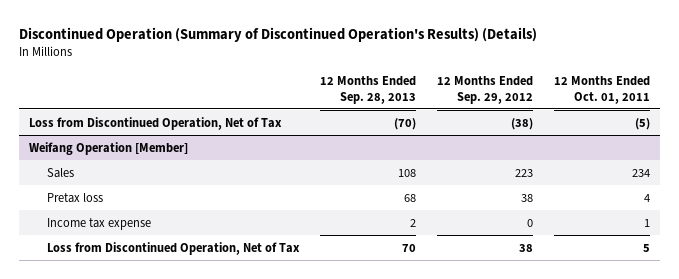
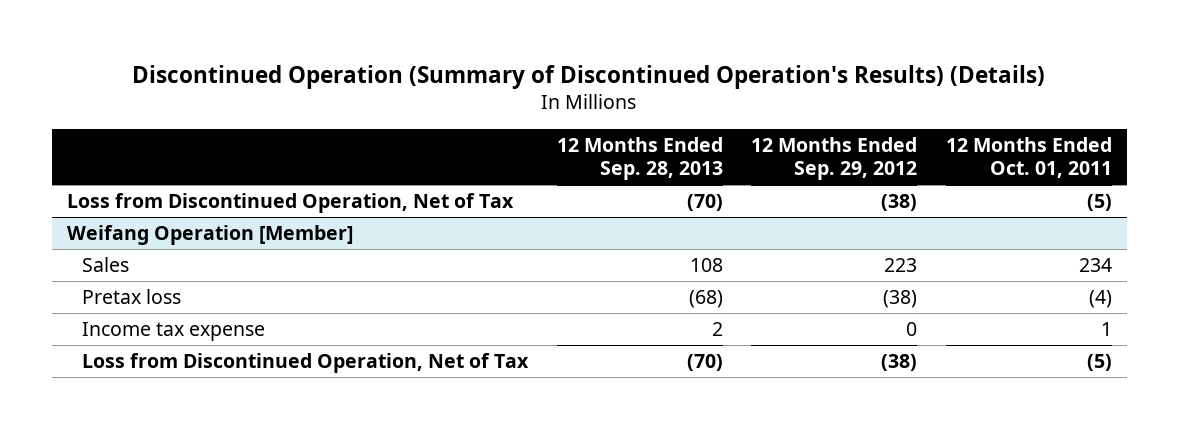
[404,193,417,202] 68 -> [688,290,723,309] (68)
[520,193,533,202] 38 -> [883,290,918,309] (38)
[643,193,650,202] 4 -> [1089,290,1113,309] (4)
[402,243,417,252] 70 -> [686,354,723,372] (70)
[518,243,533,252] 38 -> [881,354,918,372] (38)
[642,243,650,252] 5 -> [1087,354,1113,372] (5)

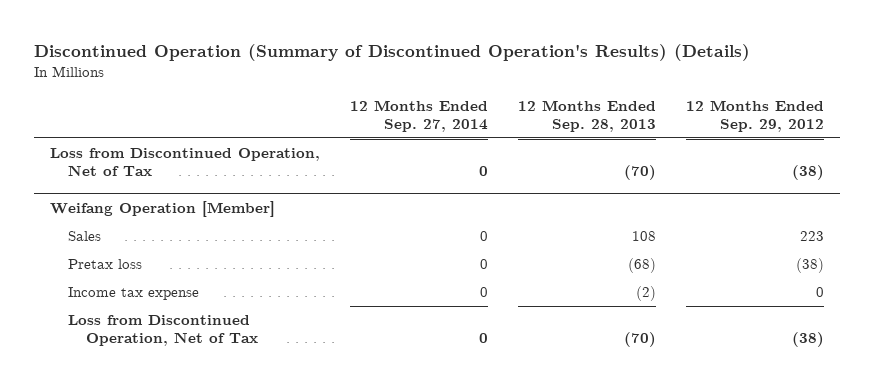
[946,136,1113,179] 12 Months Ended Oct. 01, 2011 -> none
none -> [349,100,488,132] 12 Months Ended Sep. 27, 2014
[711,322,723,337] 2 -> [636,286,657,302] (2)

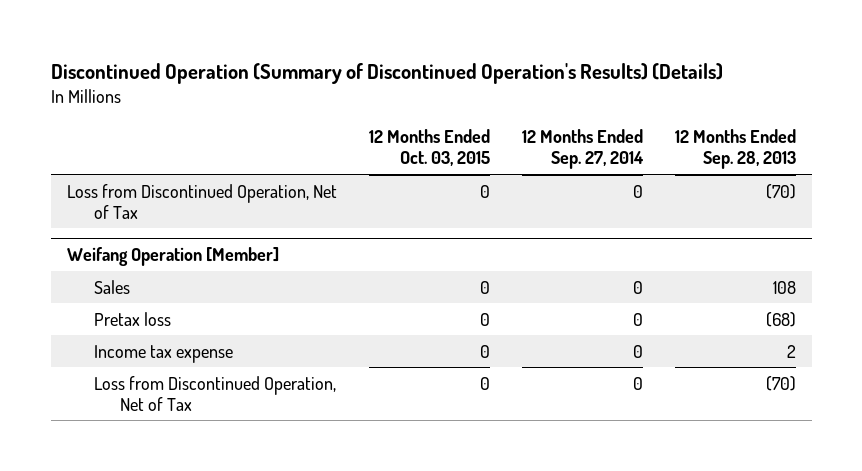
[686,100,825,132] 12 Months Ended Sep. 29, 2012 -> none
none -> [368,129,490,167] 12 Months Ended Oct. 03, 2015
[636,286,657,302] (2) -> [786,344,796,358] 2

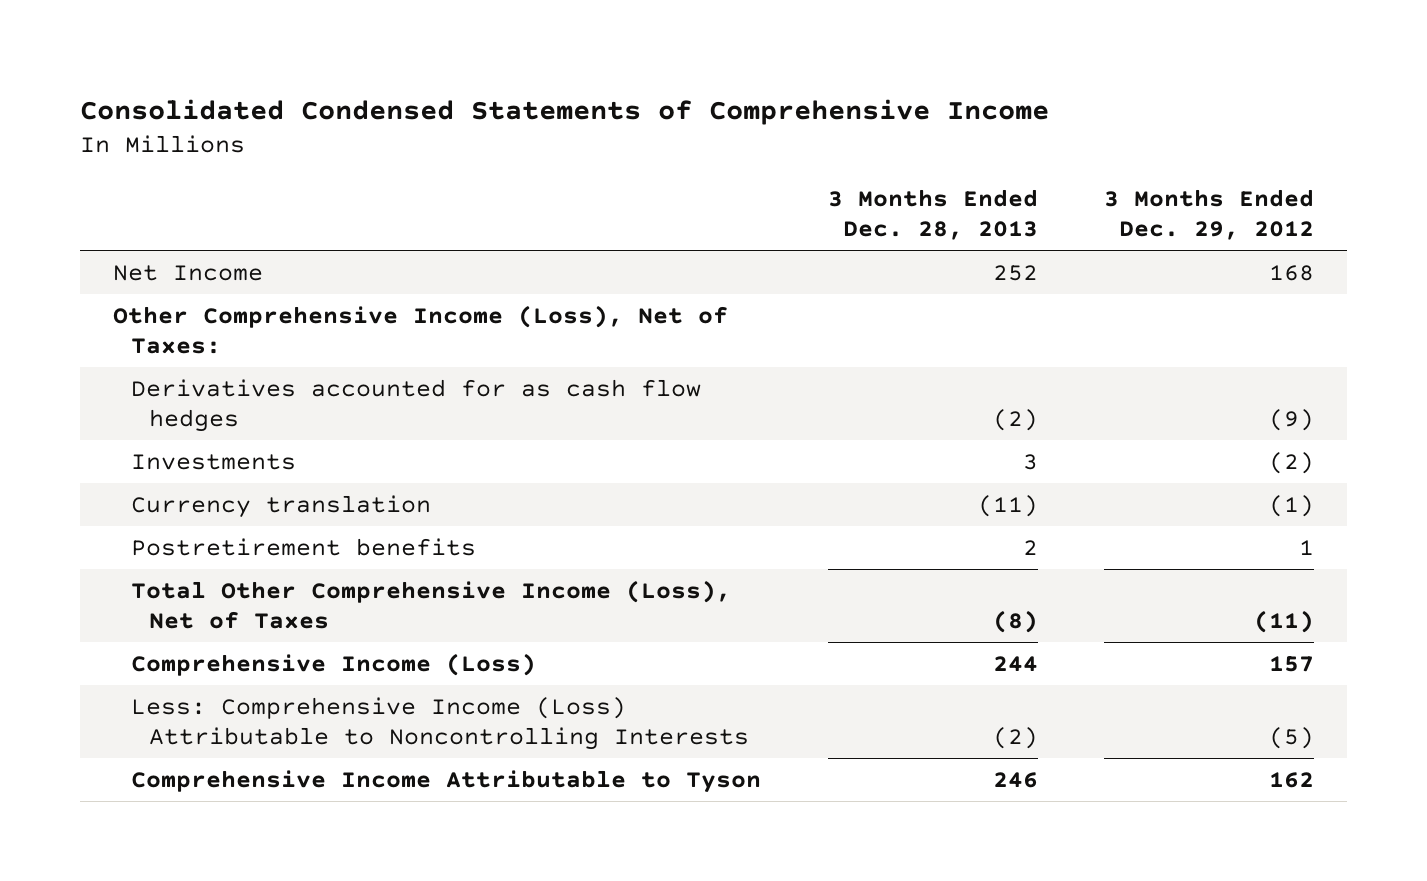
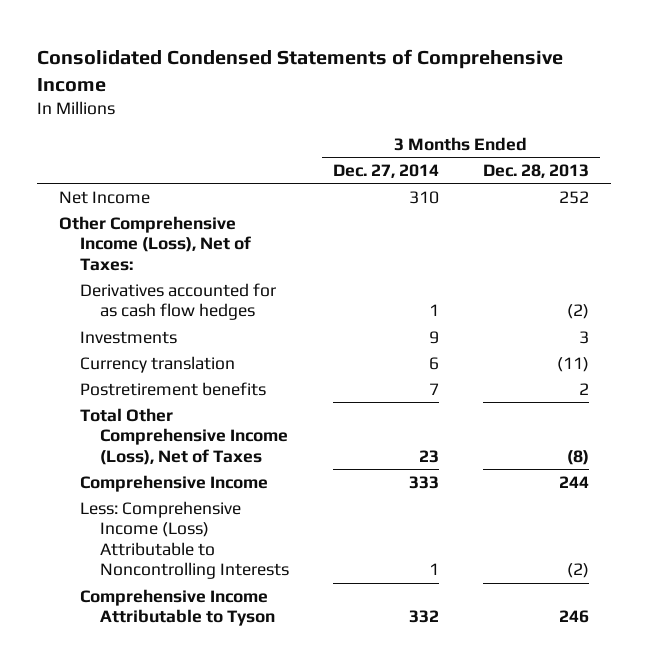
[1104,189,1315,240] 3 Months Ended Dec. 29, 2012 -> none
none -> [333,163,440,178] Dec. 27, 2014
[131,652,537,676] Comprehensive Income (Loss) -> [79,474,268,492] Comprehensive Income

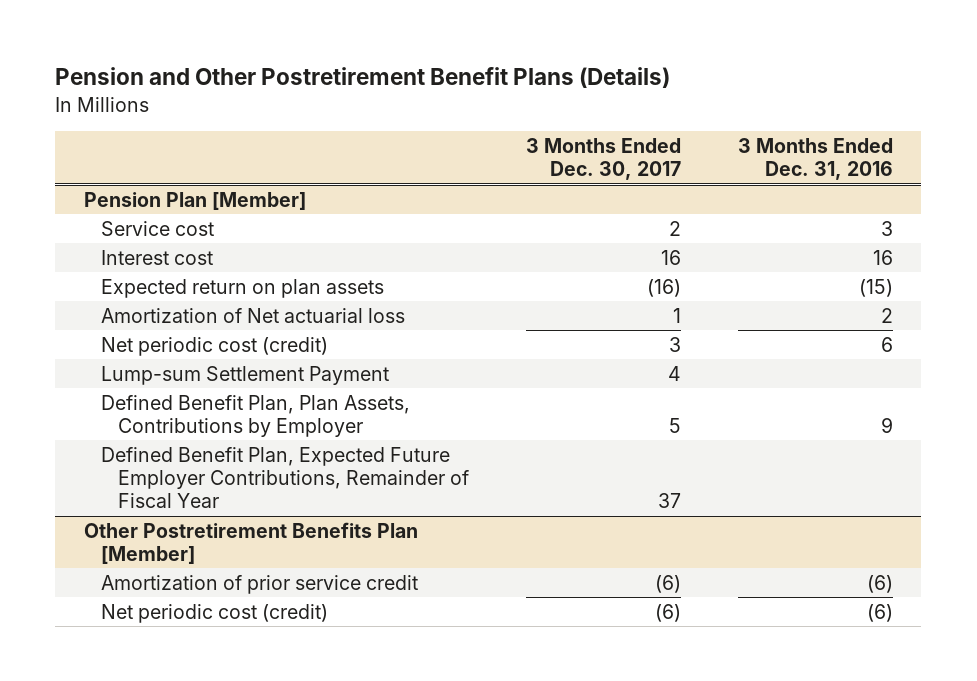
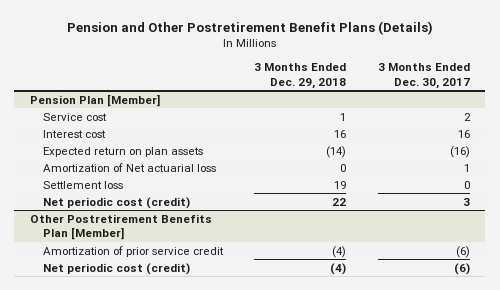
[737,137,893,181] 3 Months Ended Dec. 31, 2016 -> none
none -> [254,63,347,89] 3 Months Ended Dec. 29, 2018
none -> [42,180,123,189] Settlement loss
[100,365,389,385] Lump-sum Settlement Payment -> none
[100,394,410,438] Defined Benefit Plan, Plan Assets, Contributions by Employer -> none
[100,446,469,509] Defined Benefit Plan, Expected Future Employer Contributions, Remainder of Fiscal Year -> none

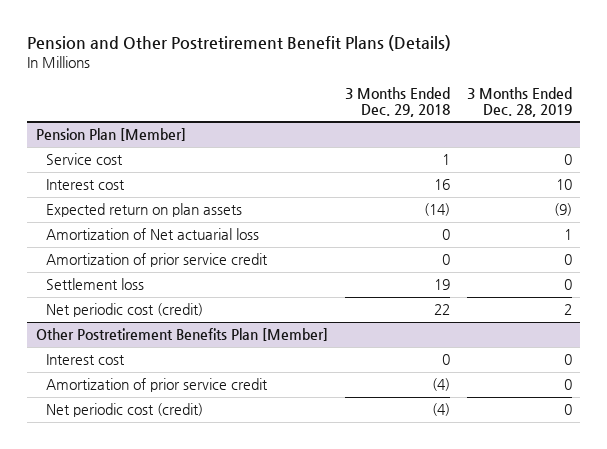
[377,63,470,89] 3 Months Ended Dec. 30, 2017 -> none
none -> [466,87,572,118] 3 Months Ended Dec. 28, 2019
none -> [45,253,268,268] Amortization of prior service credit
none -> [45,354,125,366] Interest cost

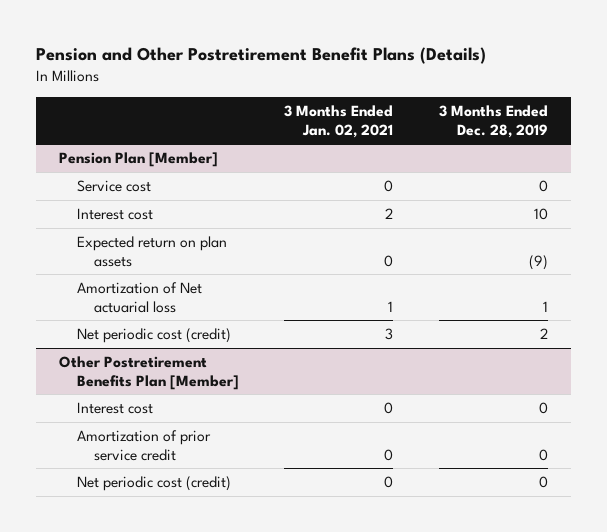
[344,87,450,118] 3 Months Ended Dec. 29, 2018 -> none
none -> [284,105,394,138] 3 Months Ended Jan. 02, 2021
[45,253,268,268] Amortization of prior service credit -> none
[45,278,144,291] Settlement loss -> none

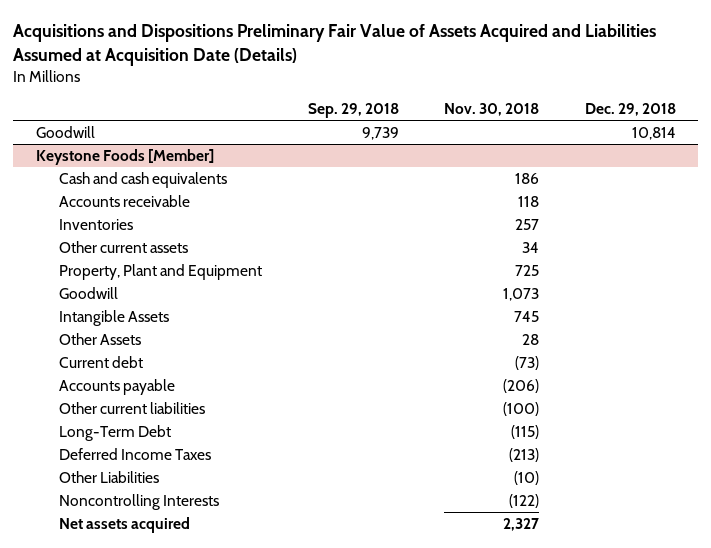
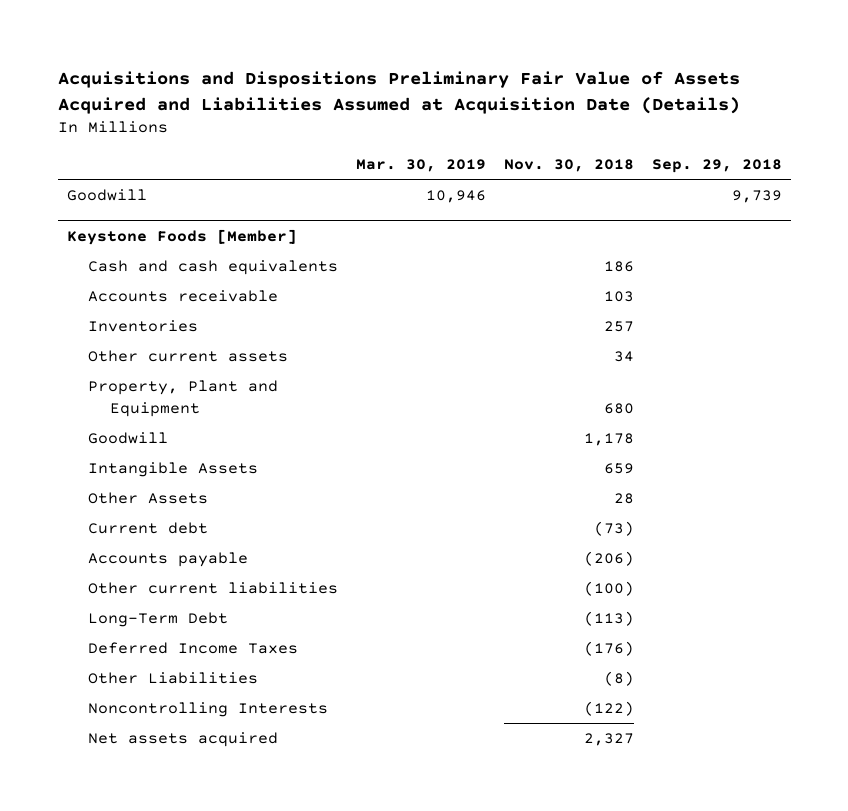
[584,103,676,117] Dec. 29, 2018 -> none
none -> [356,158,487,172] Mar. 30, 2019
[518,195,540,207] 118 -> [603,291,634,303] 103
[515,264,540,276] 725 -> [603,402,634,414] 680
[503,287,540,301] 1,073 -> [583,433,634,447] 1,178
[514,310,540,322] 745 -> [603,463,634,475] 659
[511,424,540,439] (115) -> [583,611,634,627] (113)
[509,447,540,462] (213) -> [583,641,634,657] (176)
[514,470,540,485] (10) -> [603,671,634,687] (8)

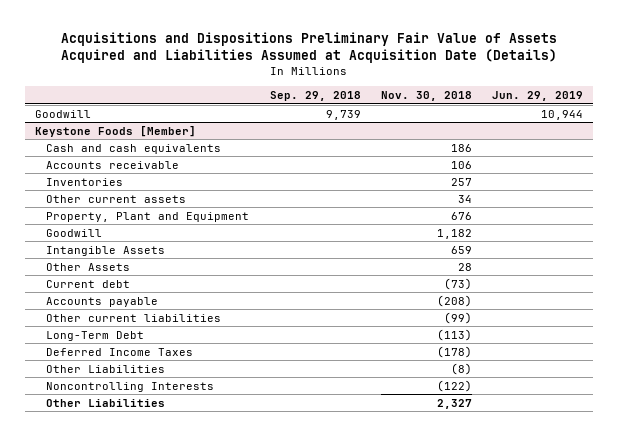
[356,158,487,172] Mar. 30, 2019 -> none
none -> [492,91,584,102] Jun. 29, 2019
[603,291,634,303] 103 -> [450,160,472,169] 106
[603,402,634,414] 680 -> [450,211,472,220] 676
[583,433,634,447] 1,178 -> [436,228,472,239] 1,182
[583,551,634,567] (206) -> [436,294,472,307] (208)
[583,581,634,597] (100) -> [443,311,472,324] (99)
[583,641,634,657] (176) -> [436,345,472,358] (178)
[88,732,279,748] Net assets acquired -> [46,398,166,407] Other Liabilities

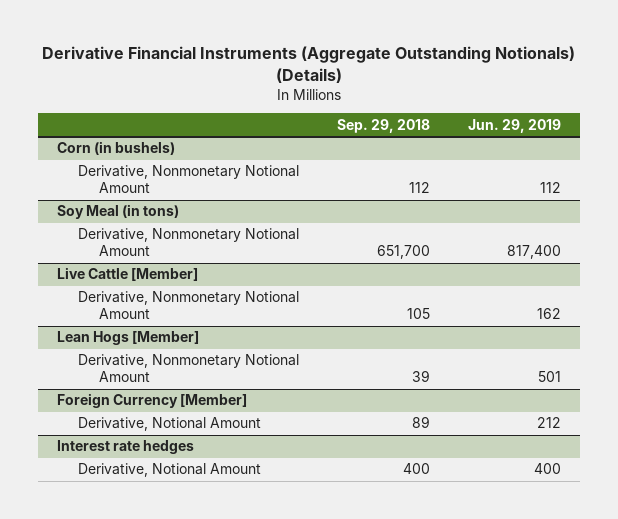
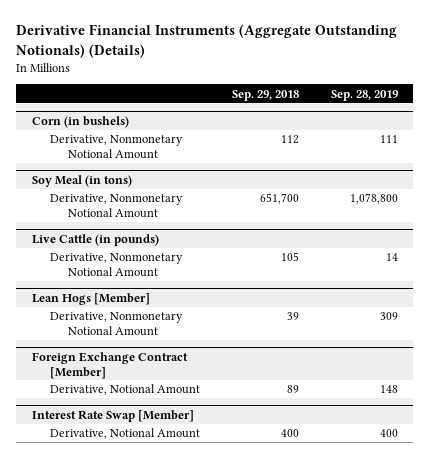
[468,118,562,133] Jun. 29, 2019 -> none
none -> [330,89,398,101] Sep. 28, 2019
[56,267,198,282] Live Cattle [Member] -> [31,233,159,246] Live Cattle (in pounds)
[56,393,247,409] Foreign Currency [Member] -> [31,351,188,379] Foreign Exchange Contract [Member]
[56,440,194,455] Interest rate hedges -> [31,409,194,422] Interest Rate Swap [Member]

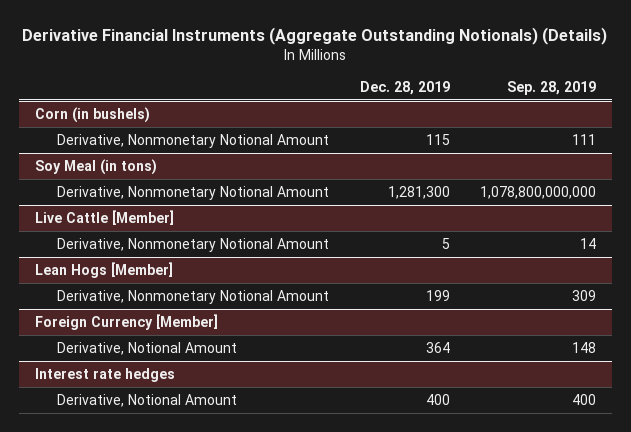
[231,89,299,101] Sep. 29, 2018 -> none
none -> [359,80,450,95] Dec. 28, 2019
[349,193,398,205] 1,078,800 -> [480,186,597,200] 1,078,800,000,000
[31,233,159,246] Live Cattle (in pounds) -> [34,210,174,226] Live Cattle [Member]
[31,351,188,379] Foreign Exchange Contract [Member] -> [34,314,218,331] Foreign Currency [Member]
[31,409,194,422] Interest Rate Swap [Member] -> [34,368,175,383] Interest rate hedges

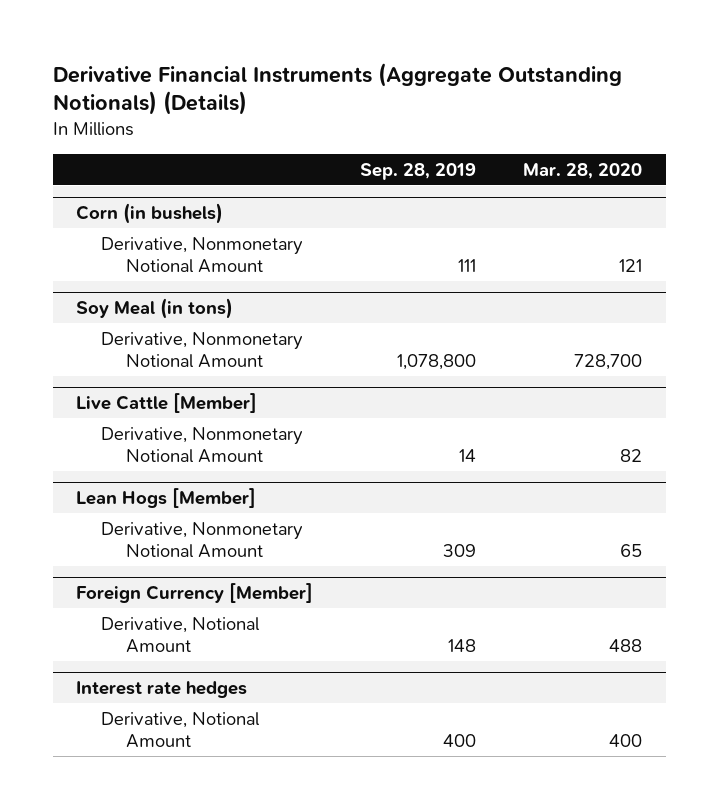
[359,80,450,95] Dec. 28, 2019 -> none
none -> [523,162,643,179] Mar. 28, 2020
[480,186,597,200] 1,078,800,000,000 -> [397,353,477,370] 1,078,800

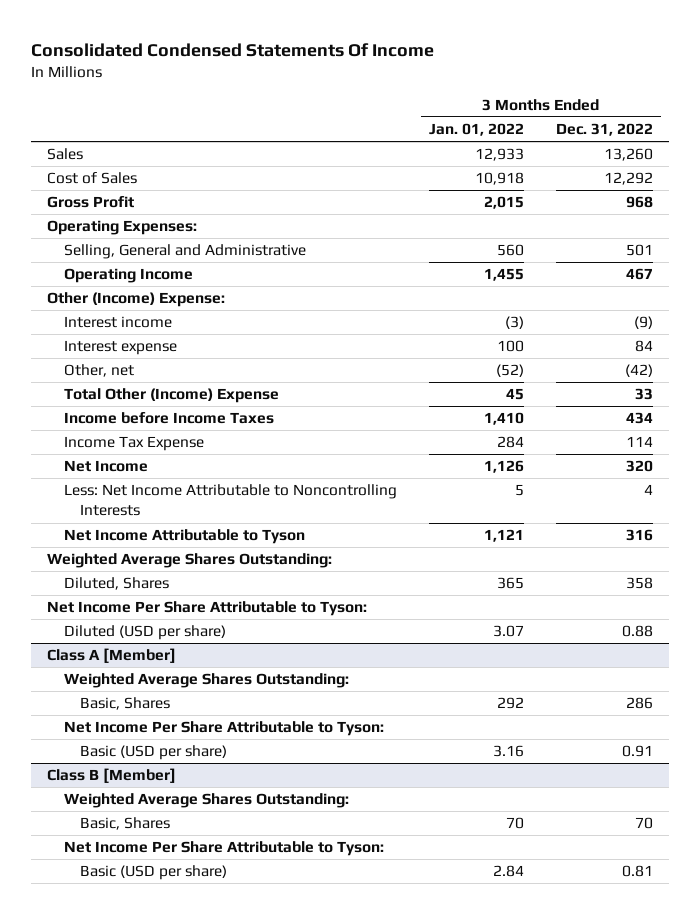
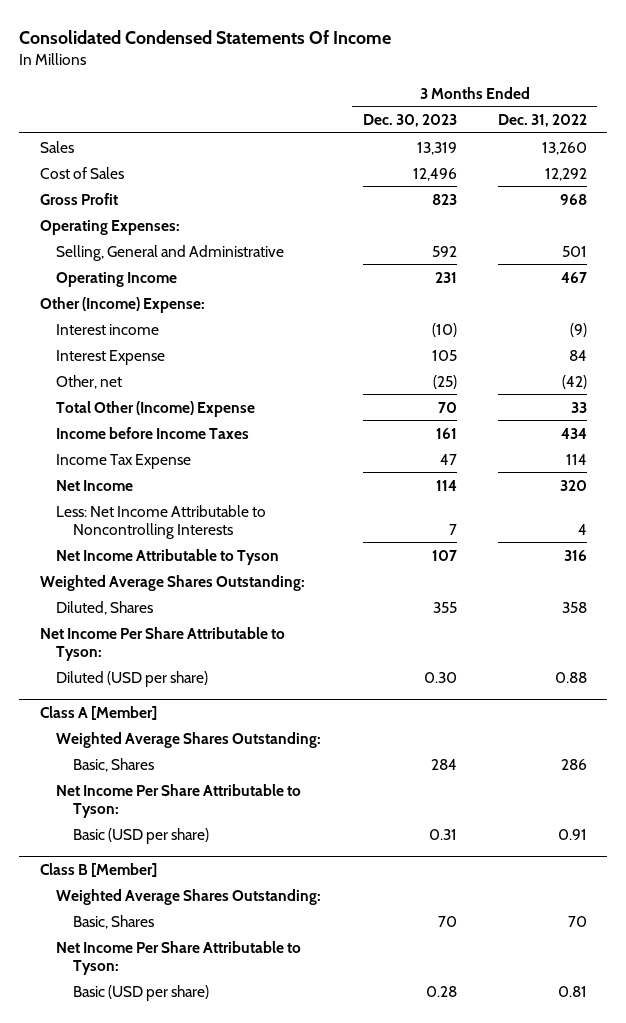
[428,123,524,137] Jan. 01, 2022 -> none
none -> [362,114,457,128] Dec. 30, 2023
[63,340,177,356] Interest expense -> [56,349,166,365] Interest Expense

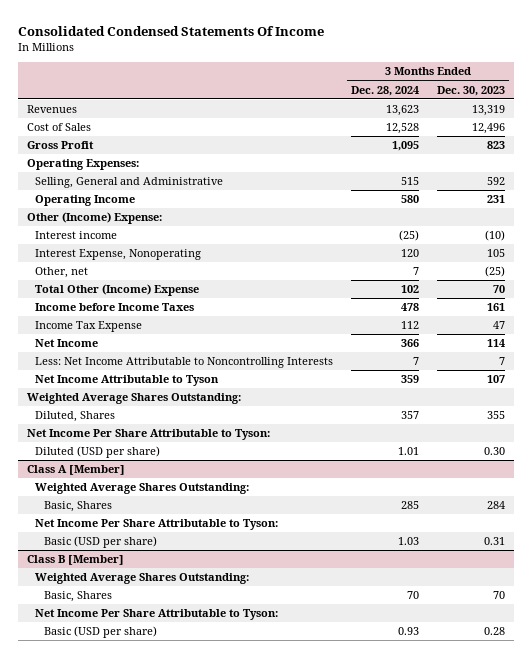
[497,114,587,128] Dec. 31, 2022 -> none
none -> [351,85,420,96] Dec. 28, 2024
[39,140,74,153] Sales -> [27,105,78,114] Revenues
[56,349,166,365] Interest Expense -> [35,249,202,261] Interest Expense, Nonoperating

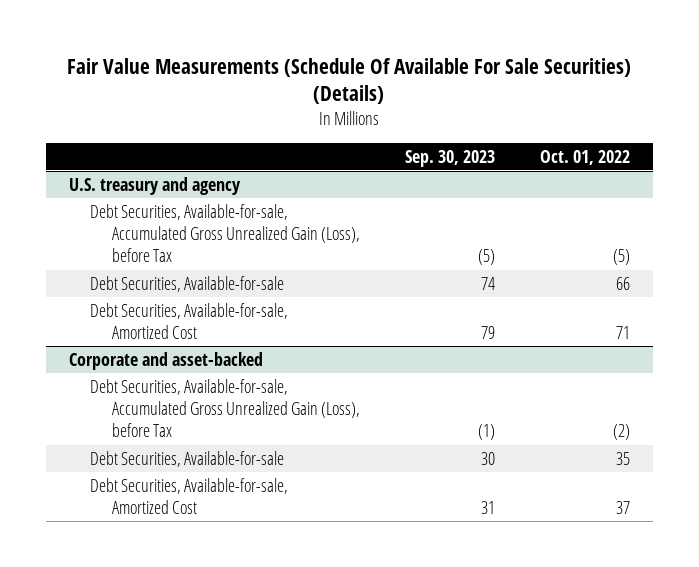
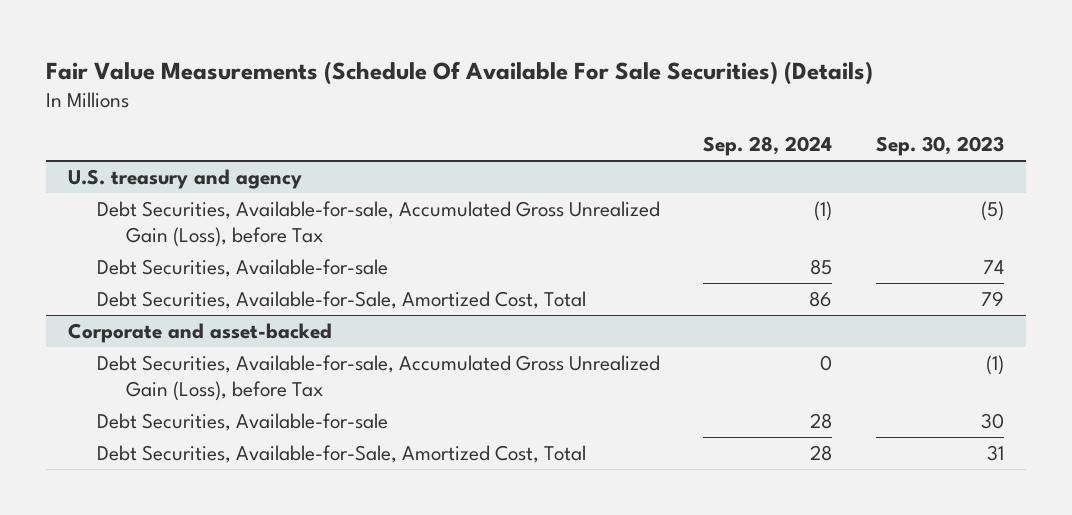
[540,149,631,165] Oct. 01, 2022 -> none
none -> [703,136,833,157] Sep. 28, 2024
[90,302,289,340] Debt Securities, Available-for-sale, Amortized Cost -> [97,290,587,309] Debt Securities, Available-for-Sale, Amortized Cost, Total
[90,477,289,515] Debt Securities, Available-for-sale, Amortized Cost -> [97,444,587,463] Debt Securities, Available-for-Sale, Amortized Cost, Total

